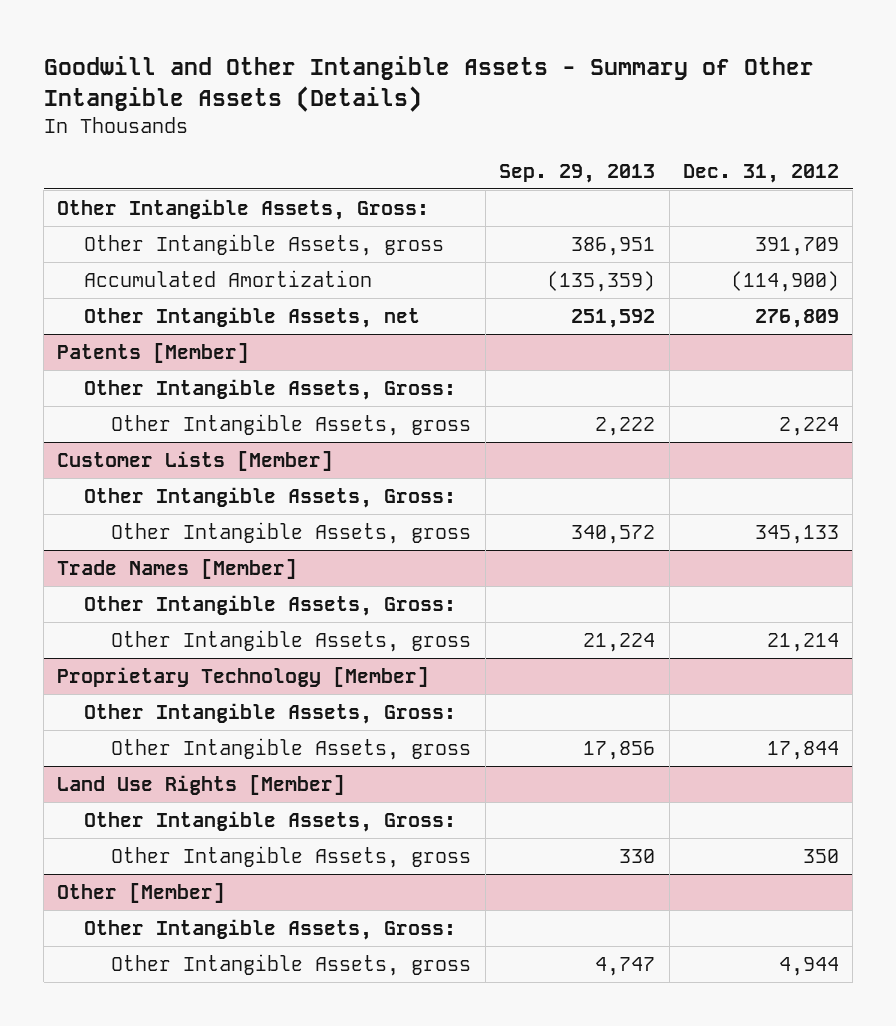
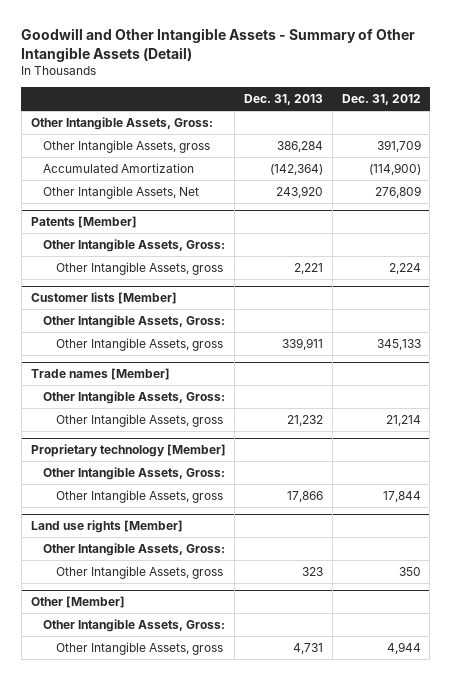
[43,55,814,112] Goodwill and Other Intangible Assets - Summary of Other Intangible Assets (Details) -> [21,28,416,62] Goodwill and Other Intangible Assets - Summary of Other Intangible Assets (Detail)
[499,163,656,183] Sep. 29, 2013 -> none
none -> [244,93,324,105] Dec. 31, 2013
[84,307,421,329] Other Intangible Assets, net -> [43,185,200,199] Other Intangible Assets, Net
[57,451,334,472] Customer Lists [Member] -> [30,292,177,305] Customer lists [Member]
[57,559,298,580] Trade Names [Member] -> [30,368,170,381] Trade names [Member]
[57,667,430,688] Proprietary Technology [Member] -> [30,444,226,458] Proprietary technology [Member]
[57,775,346,796] Land Use Rights [Member] -> [30,520,183,534] Land use rights [Member]

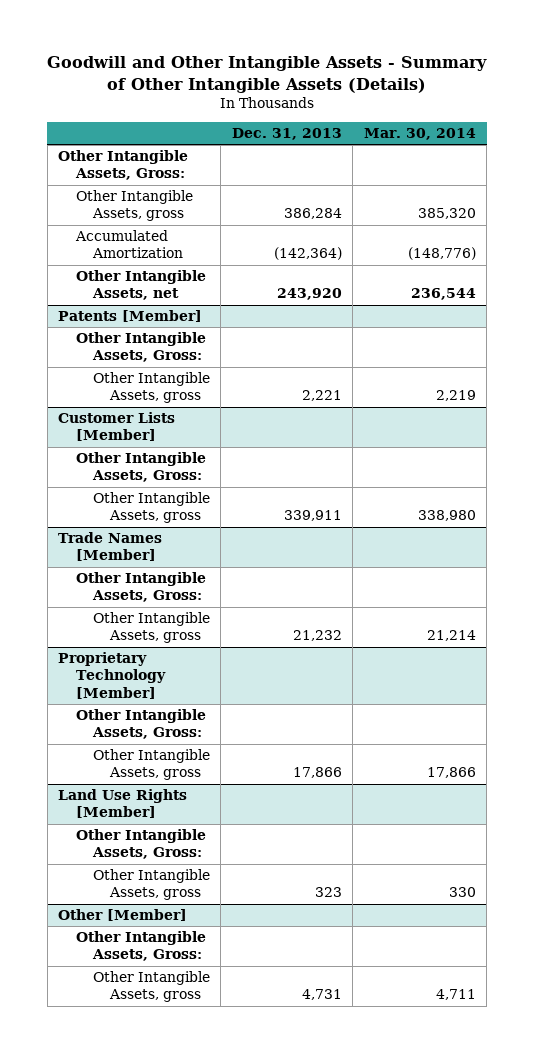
[21,28,416,62] Goodwill and Other Intangible Assets - Summary of Other Intangible Assets (Detail) -> [46,56,487,93] Goodwill and Other Intangible Assets - Summary of Other Intangible Assets (Details)
[341,93,421,105] Dec. 31, 2012 -> none
none -> [363,127,476,140] Mar. 30, 2014
[43,185,200,199] Other Intangible Assets, Net -> [75,270,206,301] Other Intangible Assets, net
[30,292,177,305] Customer lists [Member] -> [58,412,176,442] Customer Lists [Member]
[30,368,170,381] Trade names [Member] -> [58,532,163,562] Trade Names [Member]
[30,444,226,458] Proprietary technology [Member] -> [58,652,166,699] Proprietary Technology [Member]
[30,520,183,534] Land use rights [Member] -> [58,789,188,819] Land Use Rights [Member]

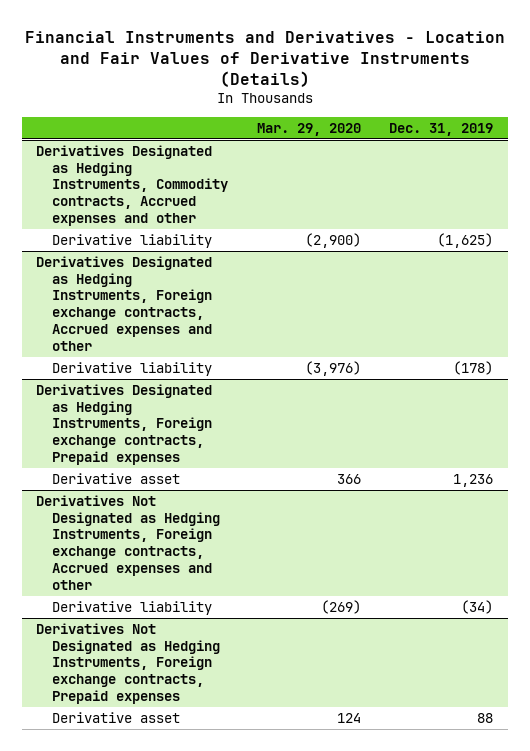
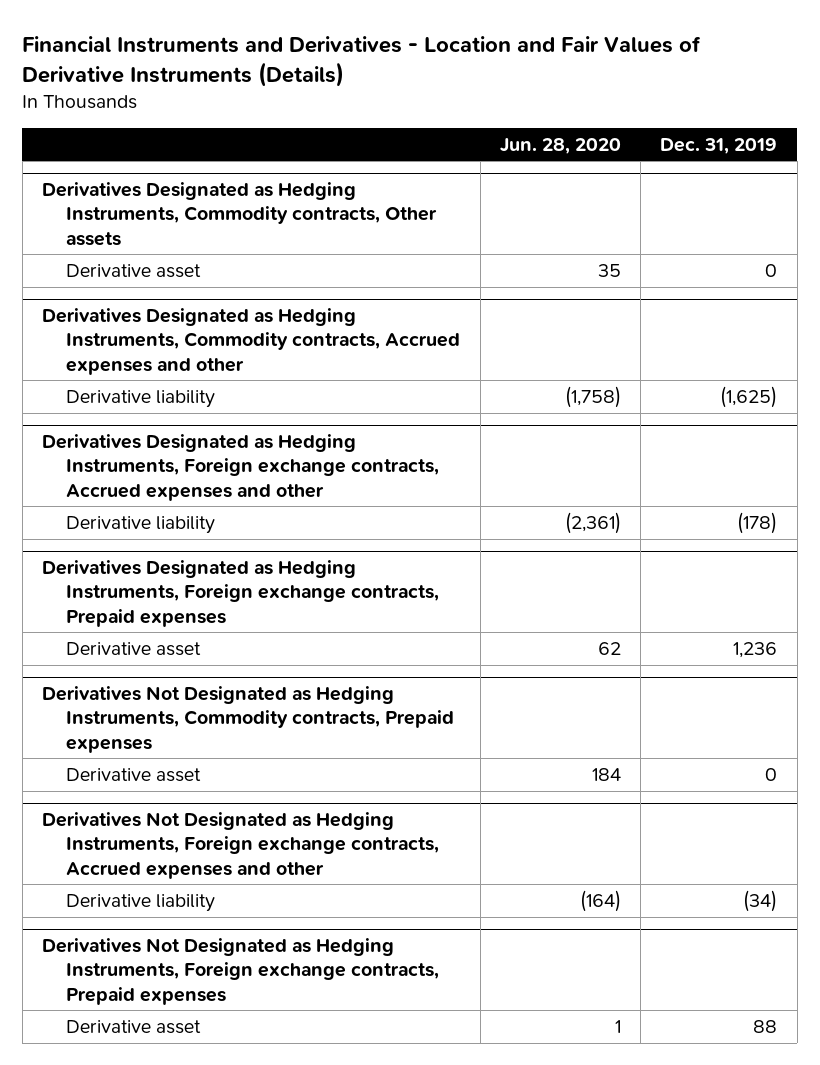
[256,122,361,136] Mar. 29, 2020 -> none
none -> [499,137,621,154] Jun. 28, 2020
none -> [42,182,438,246] Derivatives Designated as Hedging Instruments, Commodity contracts, Other assets
none -> [66,263,202,278] Derivative asset
none -> [42,686,455,753] Derivatives Not Designated as Hedging Instruments, Commodity contracts, Prepaid expenses
none -> [66,767,202,782] Derivative asset

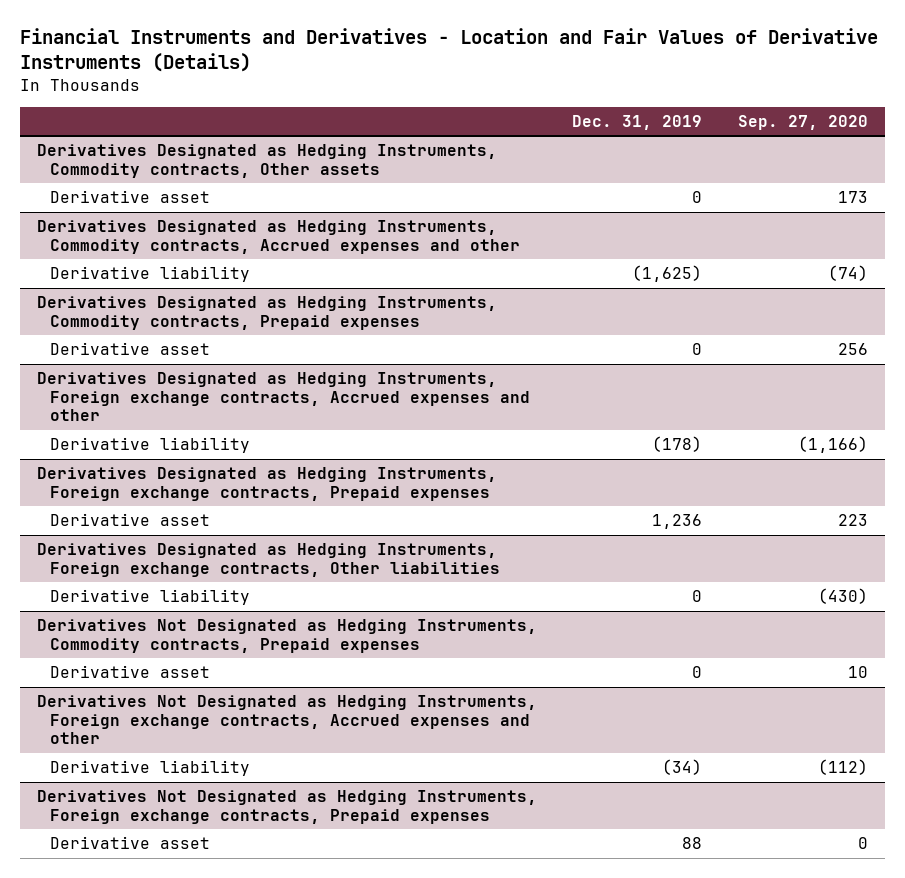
[499,137,621,154] Jun. 28, 2020 -> none
none -> [737,114,868,130] Sep. 27, 2020
none -> [37,296,498,330] Derivatives Designated as Hedging Instruments, Commodity contracts, Prepaid expenses
none -> [49,342,210,356] Derivative asset
none -> [37,543,500,577] Derivatives Designated as Hedging Instruments, Foreign exchange contracts, Other liabilities
none -> [49,589,250,606] Derivative liability

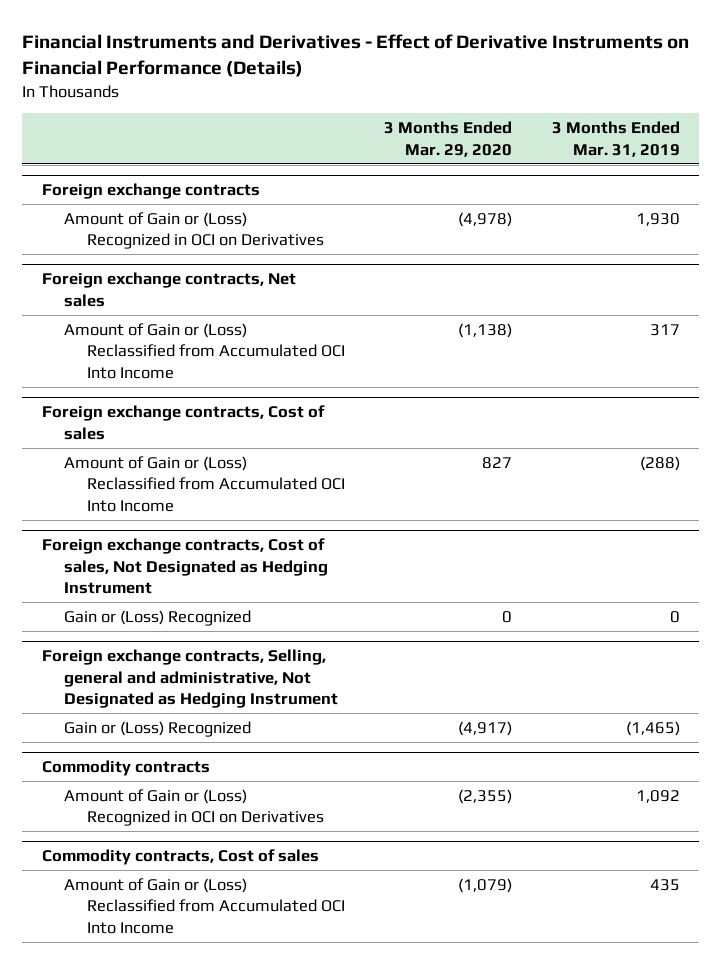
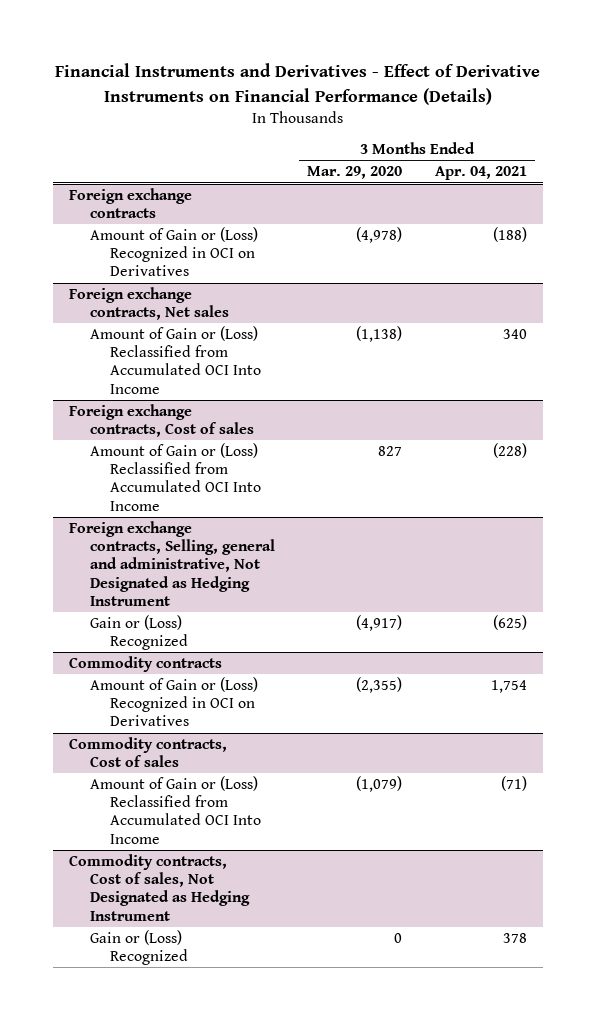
[551,121,680,157] 3 Months Ended Mar. 31, 2019 -> none
none -> [434,166,527,181] Apr. 04, 2021
[42,538,329,595] Foreign exchange contracts, Cost of sales, Not Designated as Hedging Instrument -> none
[64,609,252,626] Gain or (Loss) Recognized -> none
none -> [69,853,250,921] Commodity contracts, Cost of sales, Not Designated as Hedging Instrument
none -> [89,929,188,966] Gain or (Loss) Recognized

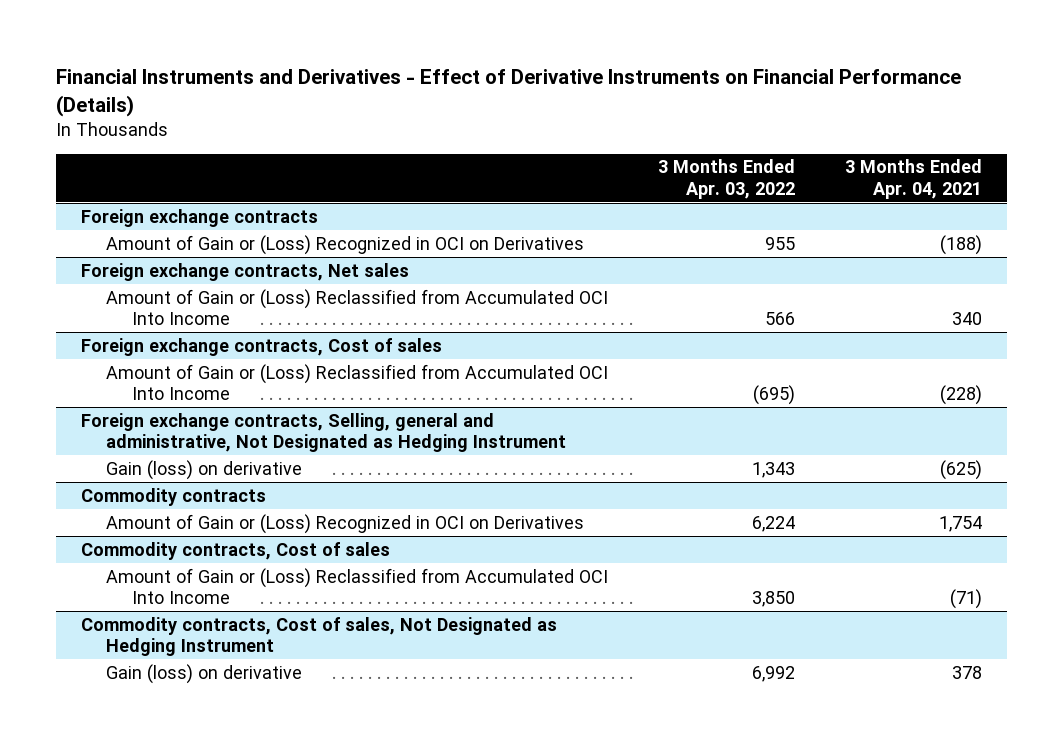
[307,166,403,180] Mar. 29, 2020 -> none
none -> [658,159,796,199] 3 Months Ended Apr. 03, 2022
[89,614,188,651] Gain or (Loss) Recognized -> [106,459,303,480] Gain (loss) on derivative
[89,929,188,966] Gain or (Loss) Recognized -> [106,663,303,684] Gain (loss) on derivative

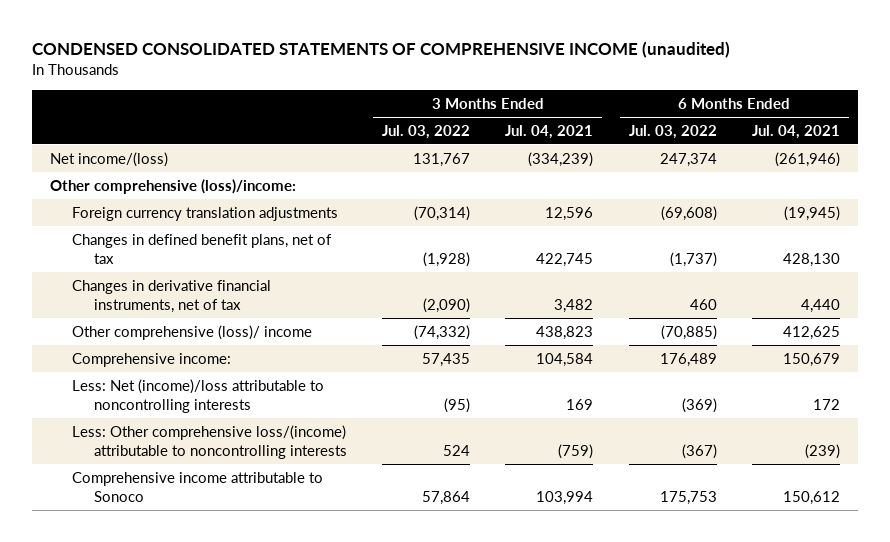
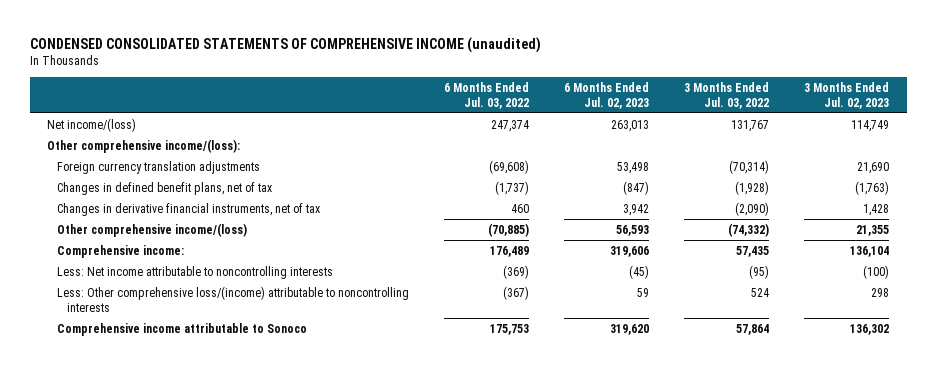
[505,124,594,139] Jul. 04, 2021 -> none
[751,124,840,139] Jul. 04, 2021 -> none
none -> [564,81,650,109] 6 Months Ended Jul. 02, 2023
none -> [804,81,890,109] 3 Months Ended Jul. 02, 2023
[50,178,297,194] Other comprehensive (loss)/income: -> [47,138,241,153] Other comprehensive income/(loss):
[71,324,312,340] Other comprehensive (loss)/ income -> [56,222,247,237] Other comprehensive income/(loss)
[71,378,324,413] Less: Net (income)/loss attributable to noncontrolling interests -> [56,265,333,279] Less: Net income attributable to noncontrolling interests

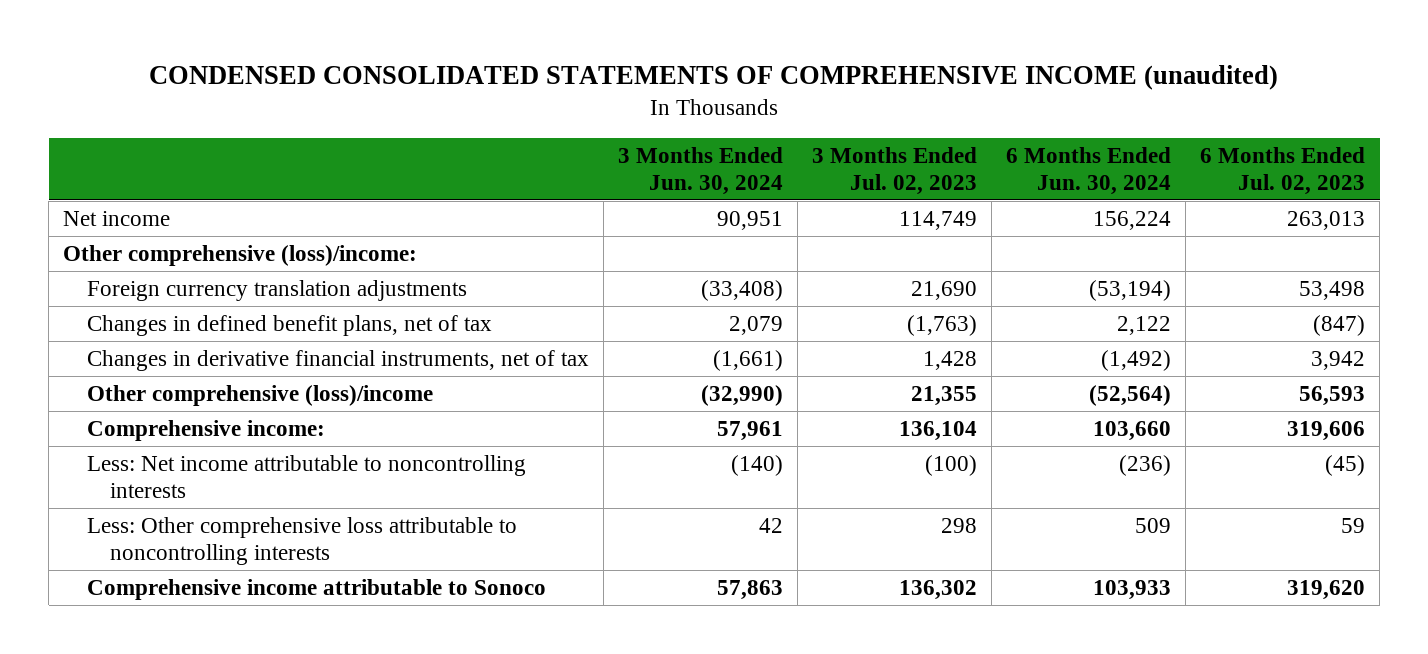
[444,81,530,109] 6 Months Ended Jul. 03, 2022 -> none
[684,81,770,109] 3 Months Ended Jul. 03, 2022 -> none
none -> [617,147,783,195] 3 Months Ended Jun. 30, 2024
none -> [1006,147,1172,195] 6 Months Ended Jun. 30, 2024
[47,117,137,132] Net income/(loss) -> [63,210,171,226] Net income
[47,138,241,153] Other comprehensive income/(loss): -> [63,244,418,266] Other comprehensive (loss)/income:
[56,222,247,237] Other comprehensive income/(loss) -> [86,384,433,406] Other comprehensive (loss)/income
[56,285,409,312] Less: Other comprehensive loss/(income) attributable to noncontrolling interests -> [86,516,517,565] Less: Other comprehensive loss attributable to noncontrolling interests

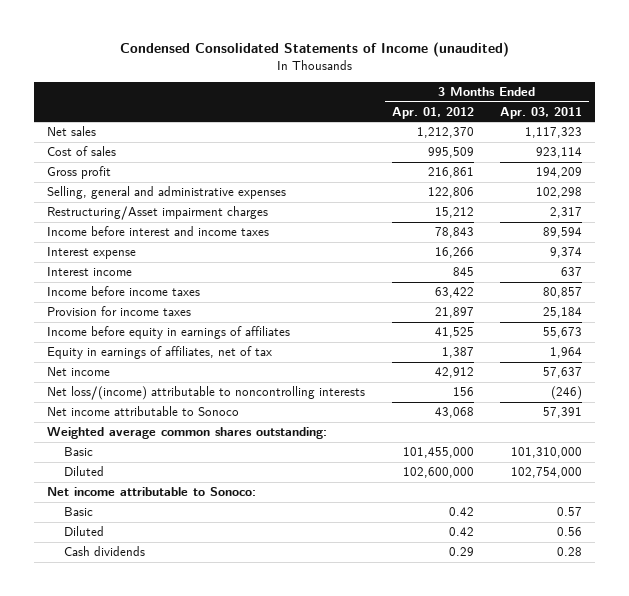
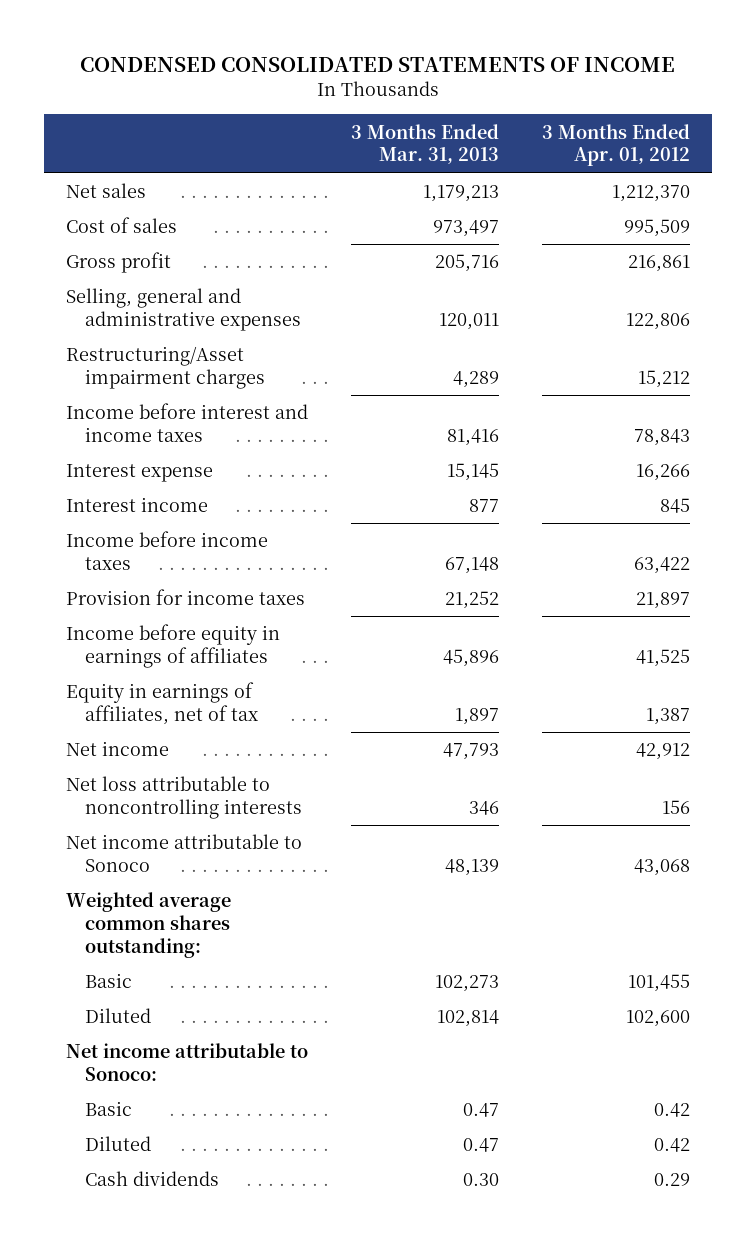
[119,41,509,57] Condensed Consolidated Statements of Income (unaudited) -> [80,57,676,73] CONDENSED CONSOLIDATED STATEMENTS OF INCOME
[500,106,583,119] Apr. 03, 2011 -> none
none -> [351,123,500,165] 3 Months Ended Mar. 31, 2013
[46,386,365,401] Net loss/(income) attributable to noncontrolling interests -> [65,776,303,819] Net loss attributable to noncontrolling interests
[402,447,474,459] 101,455,000 -> [628,974,691,993] 101,455
[402,467,474,479] 102,600,000 -> [626,1010,691,1028] 102,600

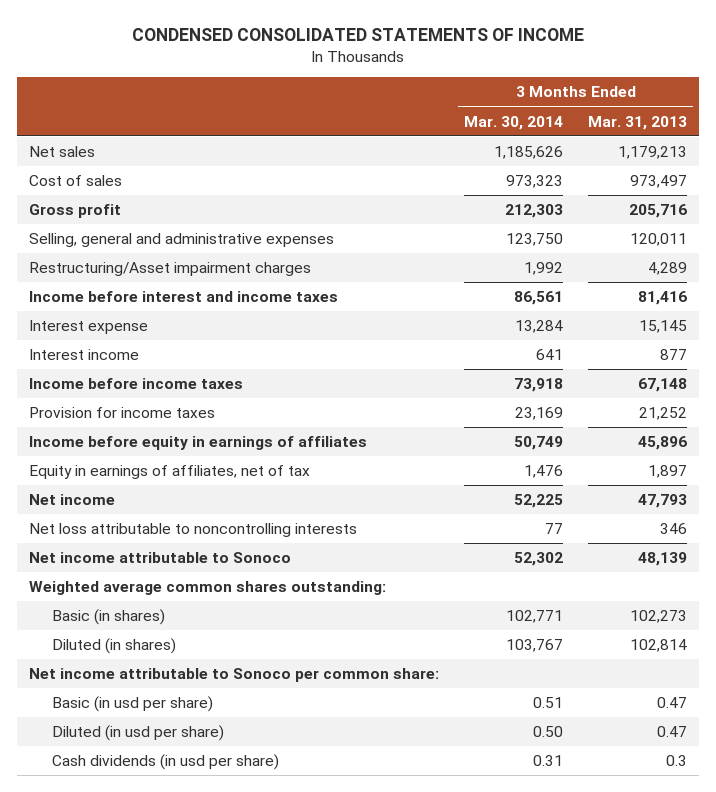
[542,123,691,167] 3 Months Ended Apr. 01, 2012 -> none
none -> [464,115,564,130] Mar. 30, 2014
[85,973,133,989] Basic -> [52,609,166,626] Basic (in shares)
[85,1008,152,1024] Diluted -> [52,638,177,655] Diluted (in shares)
[65,1043,308,1081] Net income attributable to Sonoco: -> [29,668,440,683] Net income attributable to Sonoco per common share:
[85,1101,133,1117] Basic -> [52,696,214,713] Basic (in usd per share)
[85,1136,152,1152] Diluted -> [52,725,225,742] Diluted (in usd per share)
[85,1171,220,1187] Cash dividends -> [52,754,280,771] Cash dividends (in usd per share)
[463,1173,500,1187] 0.30 -> [665,755,687,767] 0.3

